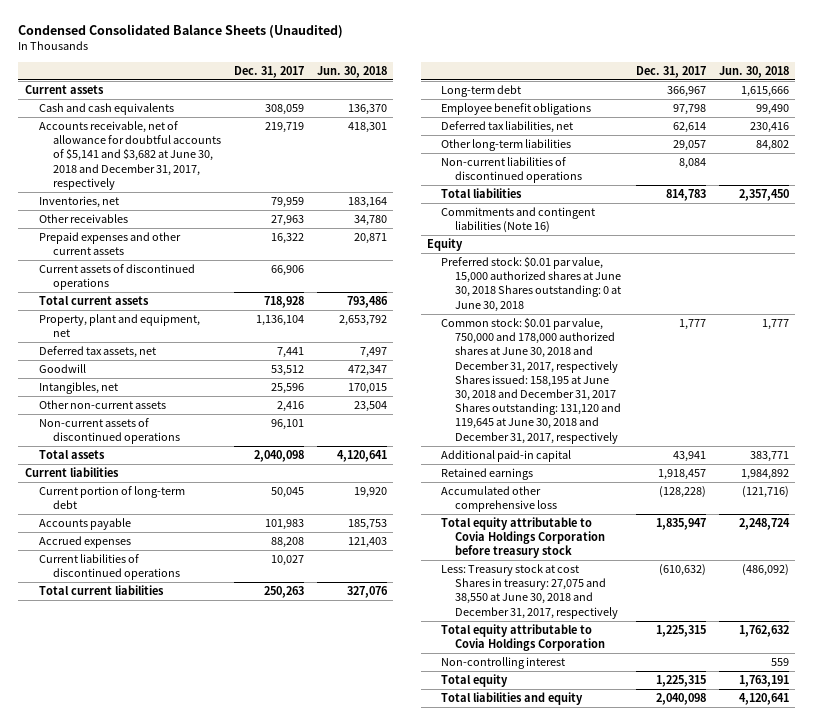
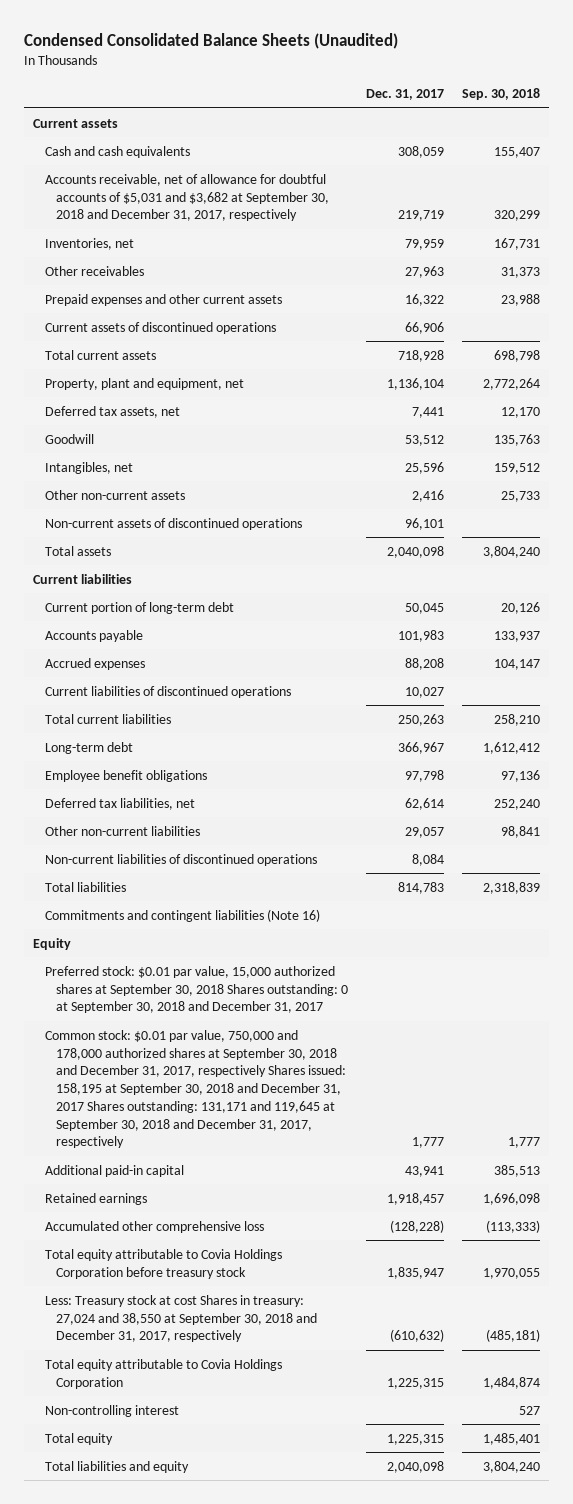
[316,65,387,78] Jun. 30, 2018 -> none
none -> [461,88,540,101] Sep. 30, 2018
[38,121,221,190] Accounts receivable, net of allowance for doubtful accounts of $5,141 and $3,682 at June 30, 2018 and December 31, 2017, respectively -> [44,173,329,222] Accounts receivable, net of allowance for doubtful accounts of $5,031 and $3,682 at September 30, 2018 and December 31, 2017, respectively
[441,139,572,152] Other long-term liabilities -> [44,825,200,836] Other non-current liabilities
[441,256,622,312] Preferred stock: $0.01 par value, 15,000 authorized shares at June 30, 2018 Shares outstanding: 0 at June 30, 2018 -> [44,965,348,1014] Preferred stock: $0.01 par value, 15,000 authorized shares at September 30, 2018 Shares outstanding: 0 at September 30, 2018 and December 31, 2017
[441,317,622,444] Common stock: $0.01 par value, 750,000 and 178,000 authorized shares at June 30, 2018 and December 31, 2017, respectively Shares issued: 158,195 at June 30, 2018 and December 31, 2017 Shares outstanding: 131,120 and 119,645 at June 30, 2018 and December 31, 2017, respectively -> [44,1029,346,1149] Common stock: $0.01 par value, 750,000 and 178,000 authorized shares at September 30, 2018 and December 31, 2017, respectively Shares issued: 158,195 at September 30, 2018 and December 31, 2017 Shares outstanding: 131,171 and 119,645 at September 30, 2018 and December 31, 2017, respectively
[441,564,619,619] Less: Treasury stock at cost Shares in treasury: 27,075 and 38,550 at June 30, 2018 and December 31, 2017, respectively -> [44,1294,317,1343] Less: Treasury stock at cost Shares in treasury: 27,024 and 38,550 at September 30, 2018 and December 31, 2017, respectively

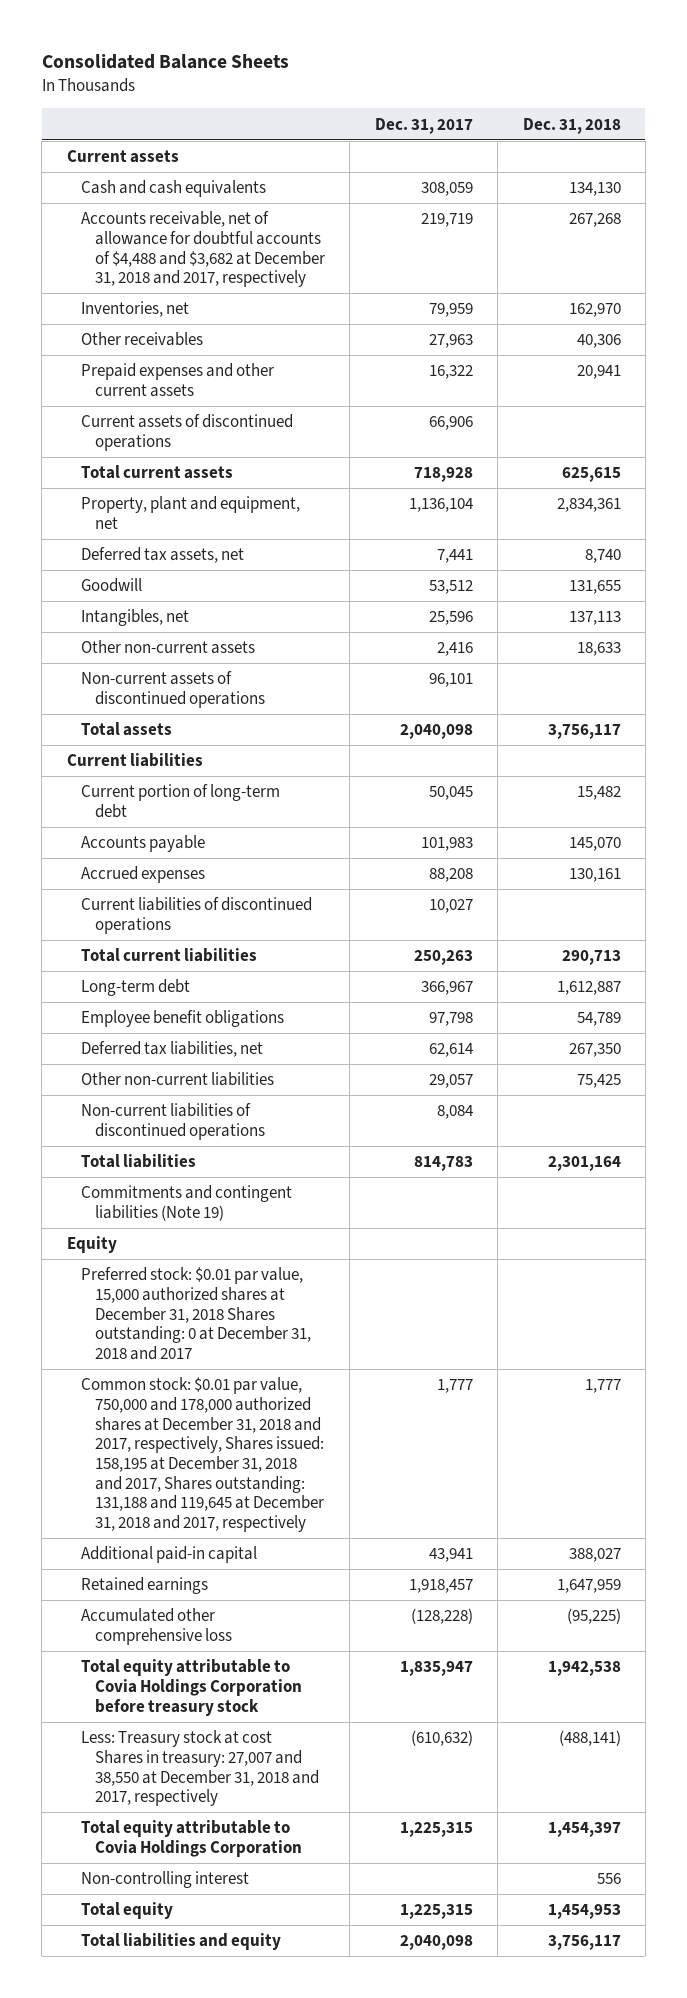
[24,33,399,50] Condensed Consolidated Balance Sheets (Unaudited) -> [41,54,289,70] Consolidated Balance Sheets
[461,88,540,101] Sep. 30, 2018 -> none
none -> [522,117,621,134] Dec. 31, 2018
[44,173,329,222] Accounts receivable, net of allowance for doubtful accounts of $5,031 and $3,682 at September 30, 2018 and December 31, 2017, respectively -> [80,211,326,288] Accounts receivable, net of allowance for doubtful accounts of $4,488 and $3,682 at December 31, 2018 and 2017, respectively
[44,908,320,922] Commitments and contingent liabilities (Note 16) -> [80,1185,292,1221] Commitments and contingent liabilities (Note 19)
[44,965,348,1014] Preferred stock: $0.01 par value, 15,000 authorized shares at September 30, 2018 Shares outstanding: 0 at September 30, 2018 and December 31, 2017 -> [80,1267,312,1361] Preferred stock: $0.01 par value, 15,000 authorized shares at December 31, 2018 Shares outstanding: 0 at December 31, 2018 and 2017
[44,1029,346,1149] Common stock: $0.01 par value, 750,000 and 178,000 authorized shares at September 30, 2018 and December 31, 2017, respectively Shares issued: 158,195 at September 30, 2018 and December 31, 2017 Shares outstanding: 131,171 and 119,645 at September 30, 2018 and December 31, 2017, respectively -> [80,1377,325,1533] Common stock: $0.01 par value, 750,000 and 178,000 authorized shares at December 31, 2018 and 2017, respectively, Shares issued: 158,195 at December 31, 2018 and 2017, Shares outstanding: 131,188 and 119,645 at December 31, 2018 and 2017, respectively
[44,1294,317,1343] Less: Treasury stock at cost Shares in treasury: 27,024 and 38,550 at September 30, 2018 and December 31, 2017, respectively -> [80,1730,320,1807] Less: Treasury stock at cost Shares in treasury: 27,007 and 38,550 at December 31, 2018 and 2017, respectively

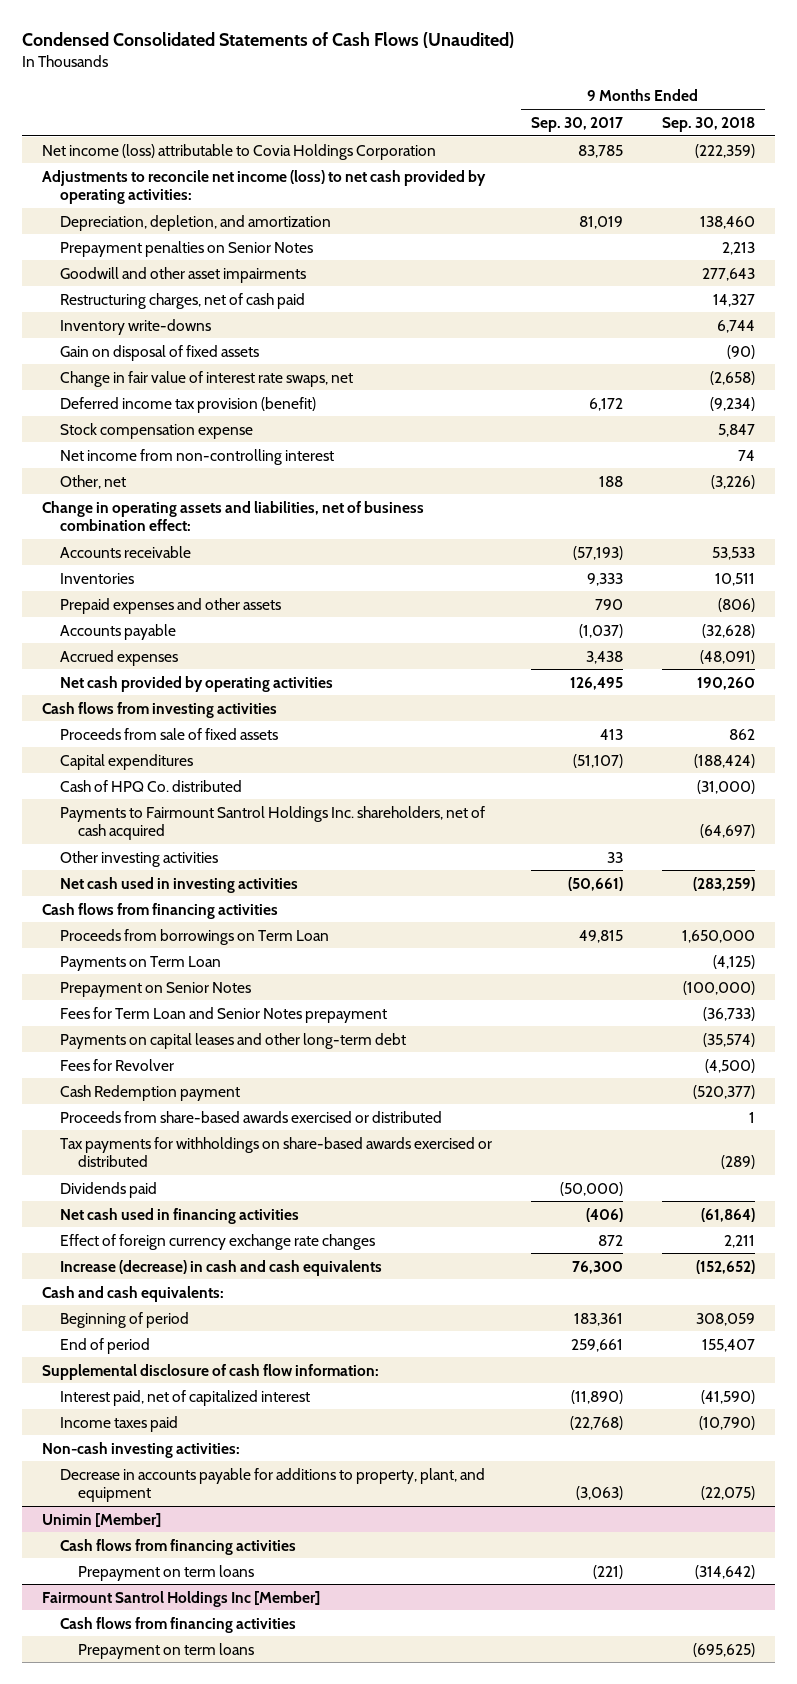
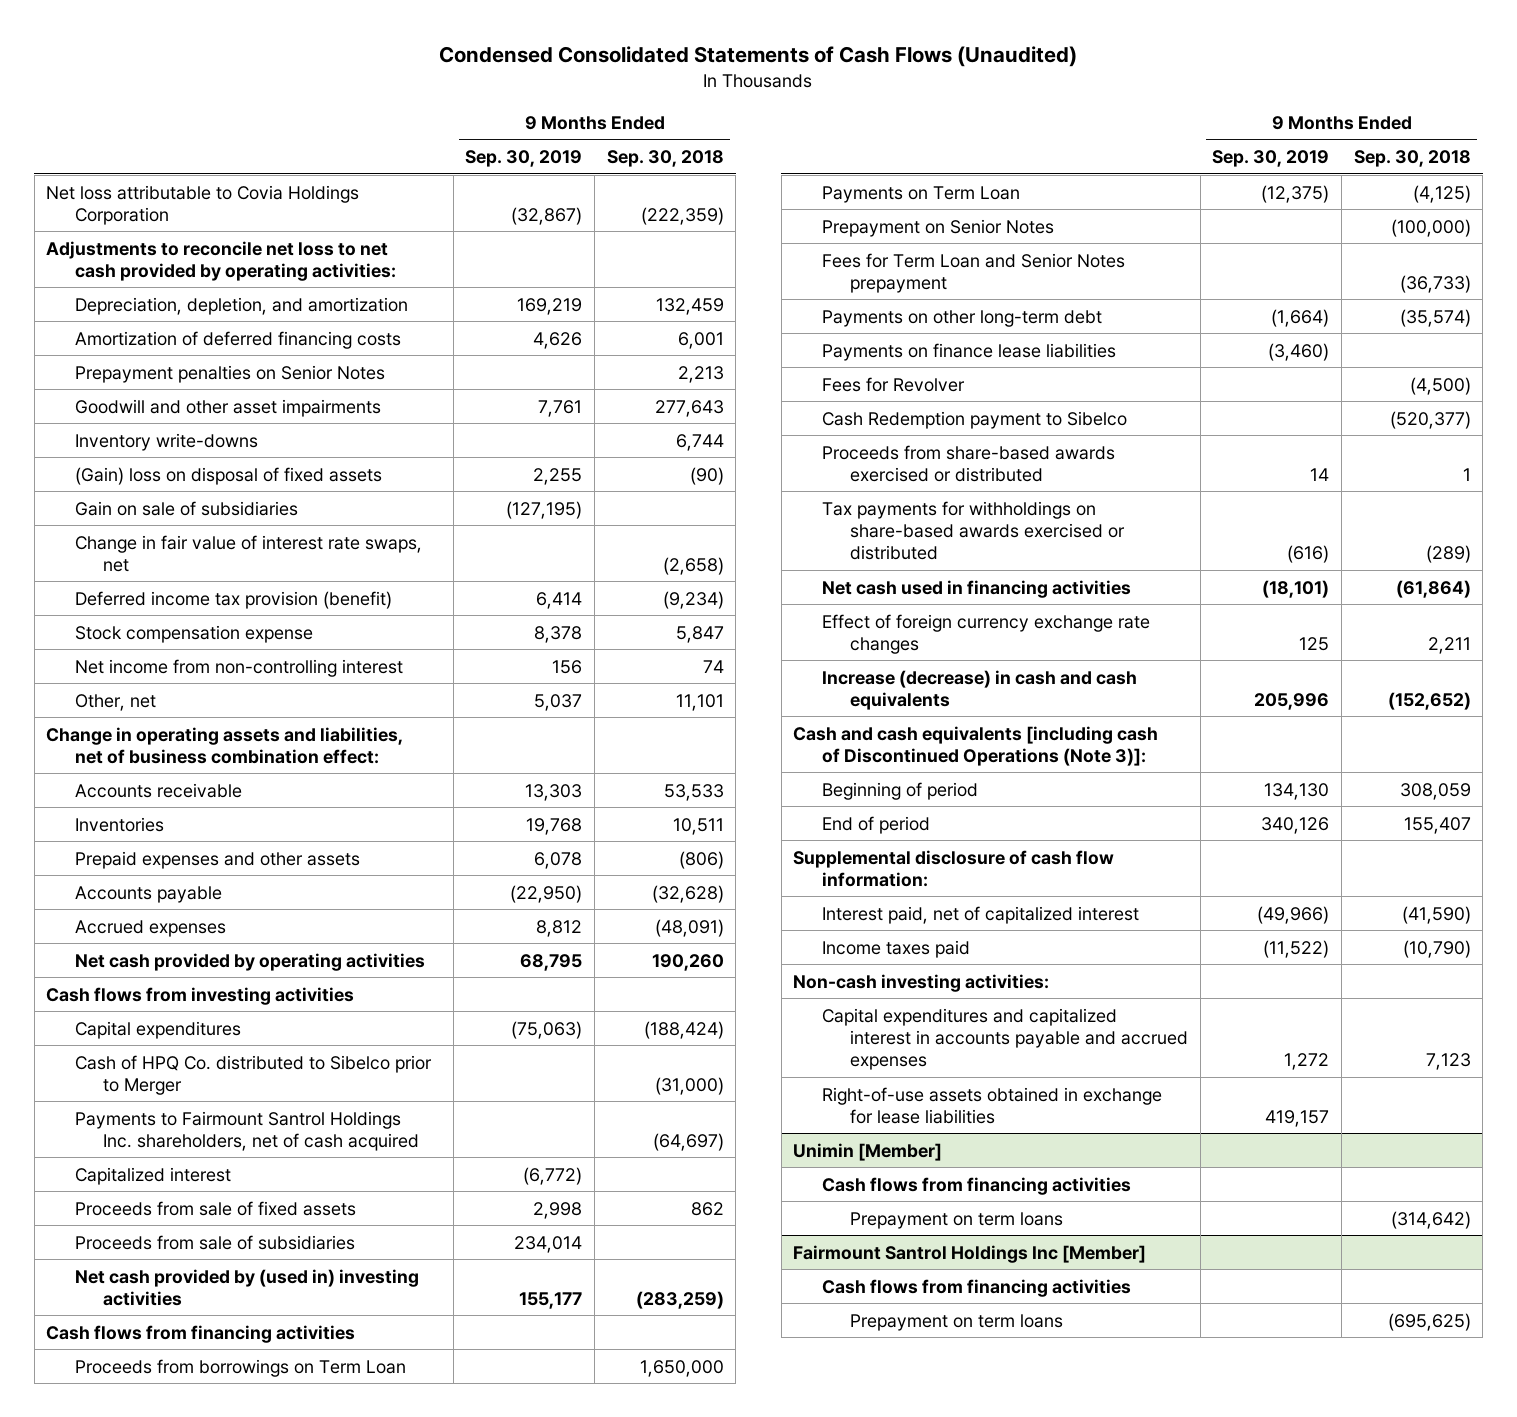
[530,116,623,132] Sep. 30, 2017 -> none
none -> [465,149,583,167] Sep. 30, 2019
[41,143,436,160] Net income (loss) attributable to Covia Holdings Corporation -> [46,184,360,225] Net loss attributable to Covia Holdings Corporation
[41,169,486,205] Adjustments to reconcile net income (loss) to net cash provided by operating activities: -> [46,240,396,281] Adjustments to reconcile net loss to net cash provided by operating activities:
[700,215,756,229] 138,460 -> [655,297,724,315] 132,459
none -> [74,330,401,349] Amortization of deferred financing costs
[59,292,305,309] Restructuring charges, net of cash paid -> none
[59,344,259,361] Gain on disposal of fixed assets -> [74,466,382,485] (Gain) loss on disposal of fixed assets
none -> [74,500,298,516] Gain on sale of subsidiaries
[711,474,756,489] (3,226) -> [675,693,724,711] 11,101
[59,779,242,792] Cash of HPQ Co. distributed -> [74,1054,432,1095] Cash of HPQ Co. distributed to Sibelco prior to Merger
[59,850,218,867] Other investing activities -> none
none -> [74,1166,231,1185] Capitalized interest
[59,727,278,740] Proceeds from sale of fixed assets -> [74,1200,356,1216] Proceeds from sale of fixed assets
none -> [74,1234,355,1250] Proceeds from sale of subsidiaries
[59,876,298,893] Net cash used in investing activities -> [74,1268,419,1306] Net cash provided by (used in) investing activities
[59,1032,406,1049] Payments on capital leases and other long-term debt -> [821,309,1102,327] Payments on other long-term debt
none -> [821,342,1116,361] Payments on finance lease liabilities
[59,1084,240,1101] Cash Redemption payment -> [821,410,1127,429] Cash Redemption payment to Sibelco
[59,1181,157,1198] Dividends paid -> none
[41,1285,224,1302] Cash and cash equivalents: -> [793,725,1159,766] Cash and cash equivalents [including cash of Discontinued Operations (Note 3)]:
[59,1467,485,1503] Decrease in accounts payable for additions to property, plant, and equipment -> none
none -> [821,1007,1189,1070] Capital expenditures and capitalized interest in accounts payable and accrued expenses
none -> [821,1086,1162,1124] Right-of-use assets obtained in exchange for lease liabilities

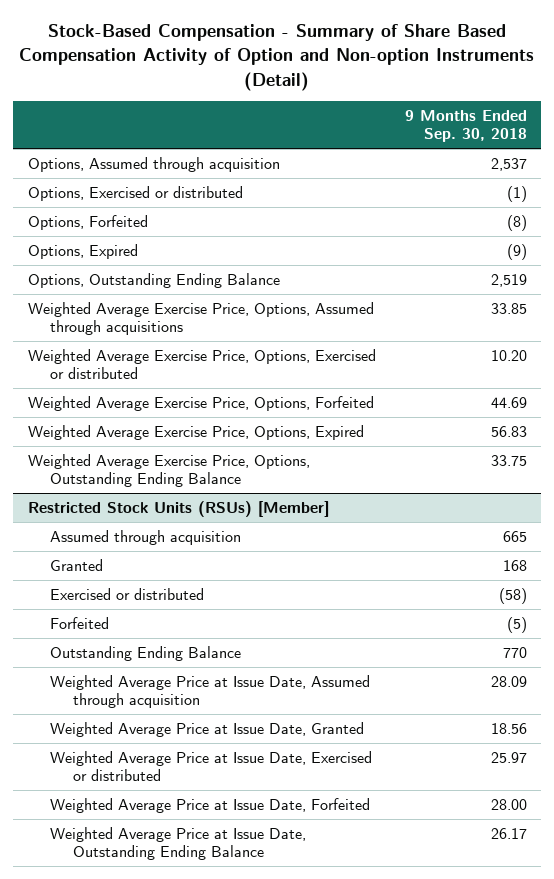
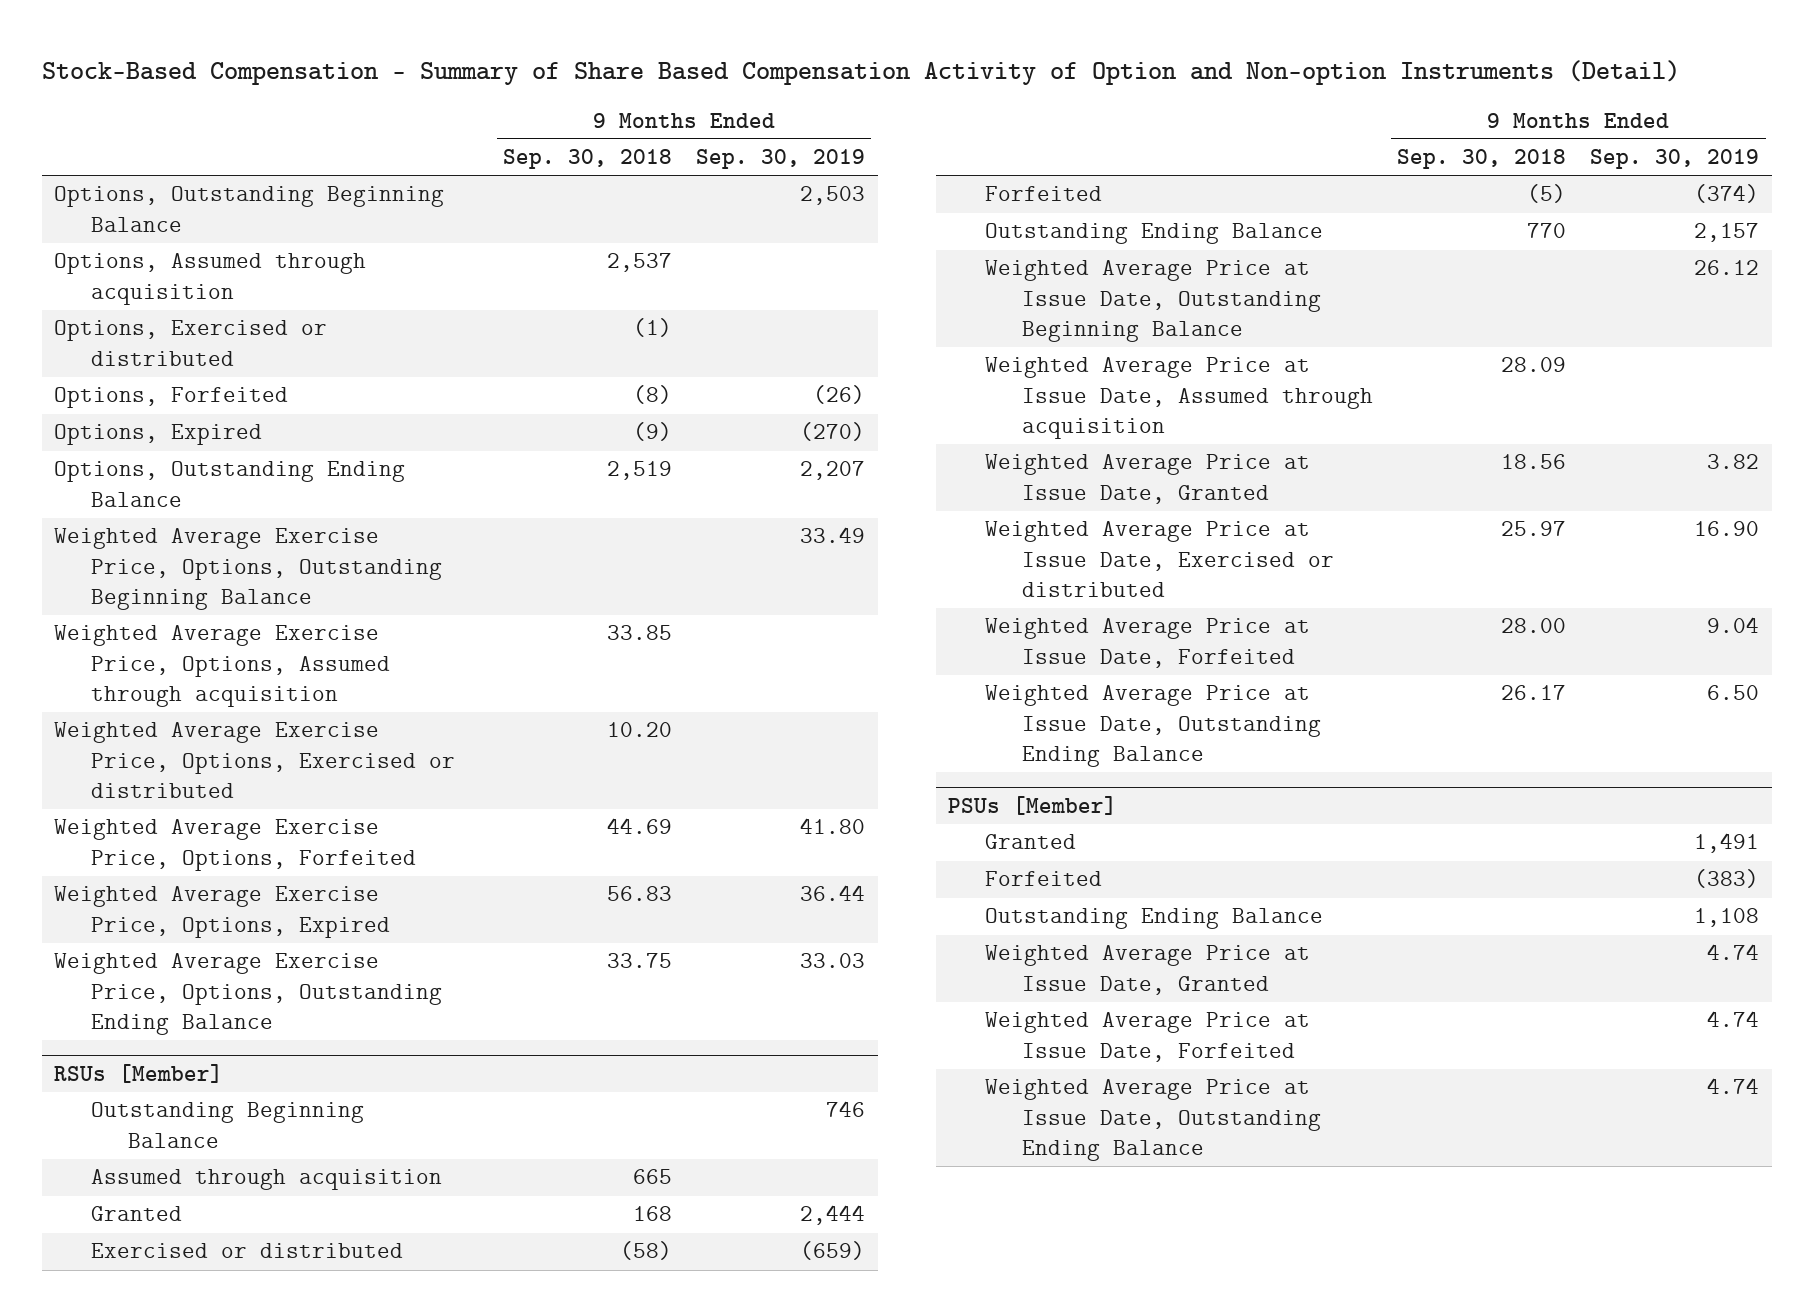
none -> [696,149,866,170] Sep. 30, 2019
none -> [54,186,445,232] Options, Outstanding Beginning Balance
none -> [54,528,443,610] Weighted Average Exercise Price, Options, Outstanding Beginning Balance
[27,302,374,336] Weighted Average Exercise Price, Options, Assumed through acquisitions -> [54,625,391,707] Weighted Average Exercise Price, Options, Assumed through acquisition
[27,501,329,518] Restricted Stock Units (RSUs) [Member] -> none
none -> [54,1063,224,1083] RSUs [Member]
none -> [91,1102,365,1148] Outstanding Beginning Balance
none -> [985,260,1322,342] Weighted Average Price at Issue Date, Outstanding Beginning Balance
none -> [948,795,1118,815] PSUs [Member]
none -> [985,834,1077,850] Granted
none -> [985,871,1103,887] Forfeited
none -> [985,908,1324,930] Outstanding Ending Balance
none -> [985,945,1311,995] Weighted Average Price at Issue Date, Granted
none -> [985,1012,1311,1062] Weighted Average Price at Issue Date, Forfeited
none -> [985,1079,1322,1161] Weighted Average Price at Issue Date, Outstanding Ending Balance

